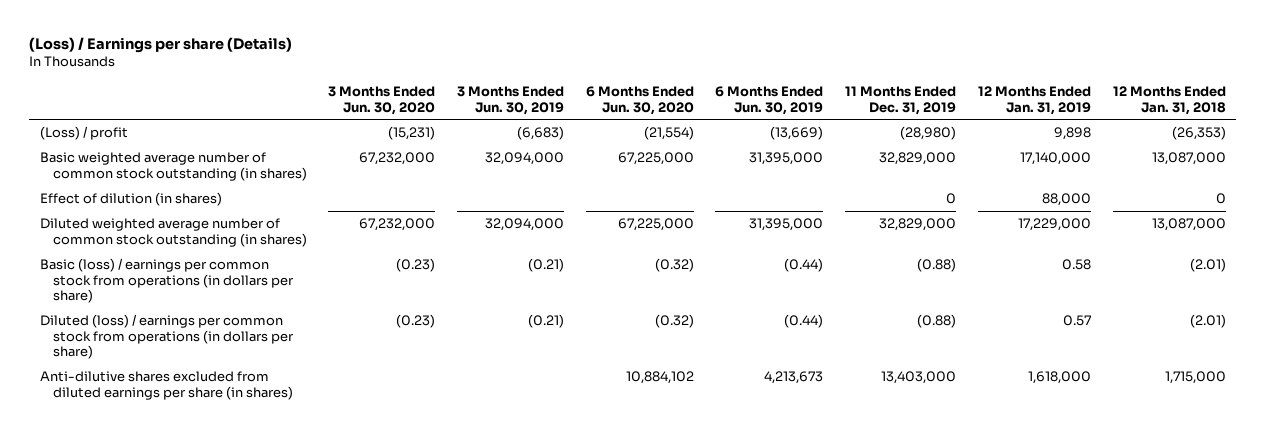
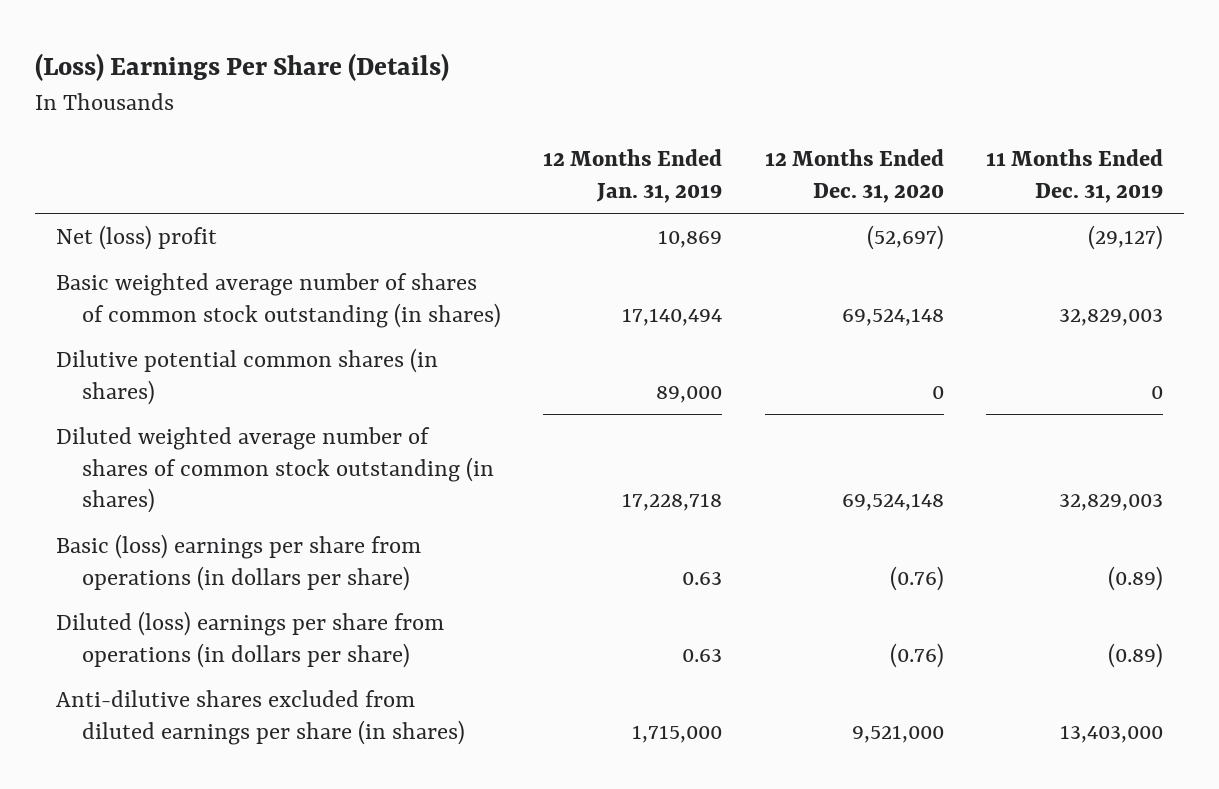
[28,36,292,53] (Loss) / Earnings per share (Details) -> [34,53,449,82] (Loss) Earnings Per Share (Details)
[328,86,436,115] 3 Months Ended Jun. 30, 2020 -> none
[457,86,565,115] 3 Months Ended Jun. 30, 2019 -> none
[585,86,694,115] 6 Months Ended Jun. 30, 2020 -> none
[715,86,824,115] 6 Months Ended Jun. 30, 2019 -> none
[1112,86,1226,115] 12 Months Ended Jan. 31, 2018 -> none
none -> [764,149,944,203] 12 Months Ended Dec. 31, 2020
[39,126,128,141] (Loss) / profit -> [56,225,218,251] Net (loss) profit
[900,126,957,141] (28,980) -> [1088,225,1164,251] (29,127)
[1053,127,1091,141] 9,898 -> [658,230,723,249] 10,869
[39,152,307,181] Basic weighted average number of common stock outstanding (in shares) -> [56,273,501,328] Basic weighted average number of shares of common stock outstanding (in shares)
[879,152,957,166] 32,829,000 -> [1059,308,1164,326] 32,829,003
[1019,152,1091,166] 17,140,000 -> [622,307,723,326] 17,140,494
[39,192,222,207] Effect of dilution (in shares) -> [56,348,439,405] Dilutive potential common shares (in shares)
[1041,193,1091,207] 88,000 -> [656,385,723,403] 89,000
[39,218,307,247] Diluted weighted average number of common stock outstanding (in shares) -> [56,427,494,514] Diluted weighted average number of shares of common stock outstanding (in shares)
[879,218,957,232] 32,829,000 -> [1059,494,1164,512] 32,829,003
[1017,218,1091,232] 17,229,000 -> [622,493,723,512] 17,228,718
[39,258,294,303] Basic (loss) / earnings per common stock from operations (in dollars per share) -> [56,534,422,591] Basic (loss) earnings per share from operations (in dollars per share)
[917,258,957,273] (0.88) -> [1108,565,1164,591] (0.89)
[1061,259,1091,271] 0.58 -> [682,571,723,585] 0.63
[39,314,294,359] Diluted (loss) / earnings per common stock from operations (in dollars per share) -> [56,611,445,668] Diluted (loss) earnings per share from operations (in dollars per share)
[917,314,957,329] (0.88) -> [1108,642,1164,668] (0.89)
[1062,315,1091,327] 0.57 -> [682,648,723,662] 0.63
[1027,371,1091,385] 1,618,000 -> [632,724,723,743] 1,715,000

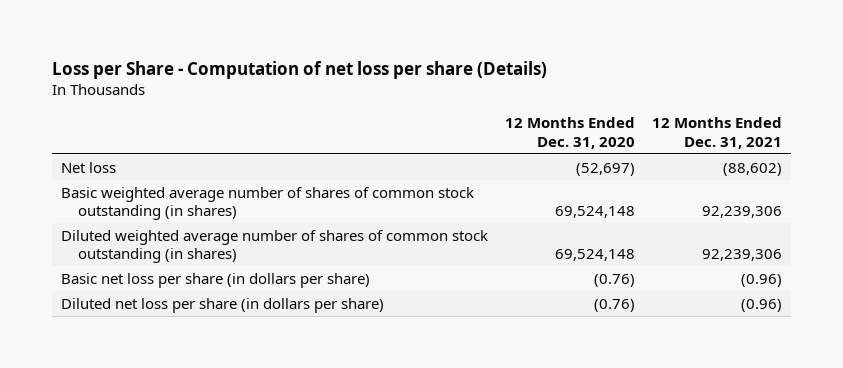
[34,53,449,82] (Loss) Earnings Per Share (Details) -> [51,61,547,80] Loss per Share - Computation of net loss per share (Details)
[543,149,723,203] 12 Months Ended Jan. 31, 2019 -> none
[986,149,1164,203] 11 Months Ended Dec. 31, 2019 -> none
none -> [652,116,783,149] 12 Months Ended Dec. 31, 2021
[56,225,218,251] Net (loss) profit -> [60,161,116,173] Net loss
[56,348,439,405] Dilutive potential common shares (in shares) -> none
[56,690,465,745] Anti-dilutive shares excluded from diluted earnings per share (in shares) -> none
[56,534,422,591] Basic (loss) earnings per share from operations (in dollars per share) -> [60,272,370,288] Basic net loss per share (in dollars per share)
[56,611,445,668] Diluted (loss) earnings per share from operations (in dollars per share) -> [60,297,384,313] Diluted net loss per share (in dollars per share)

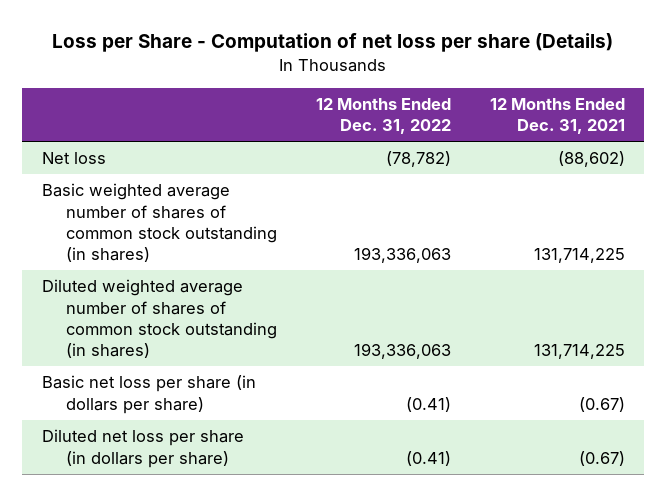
[504,116,635,149] 12 Months Ended Dec. 31, 2020 -> none
none -> [316,98,452,135] 12 Months Ended Dec. 31, 2022
[702,206,783,219] 92,239,306 -> [533,247,625,263] 131,714,225
[702,249,783,262] 92,239,306 -> [533,343,625,359] 131,714,225
[741,273,783,287] (0.96) -> [578,396,625,412] (0.67)
[741,298,783,312] (0.96) -> [578,450,625,466] (0.67)

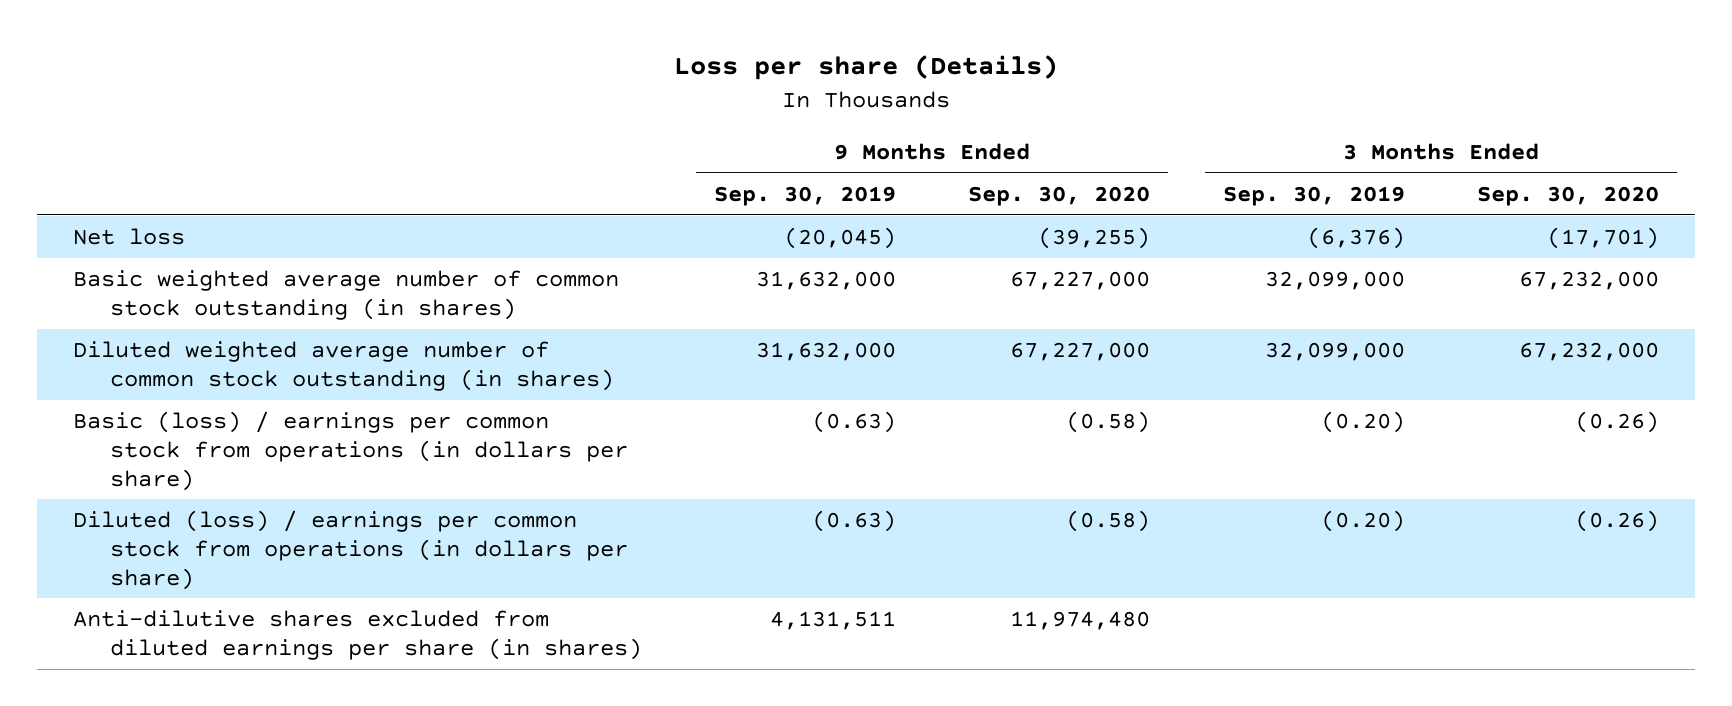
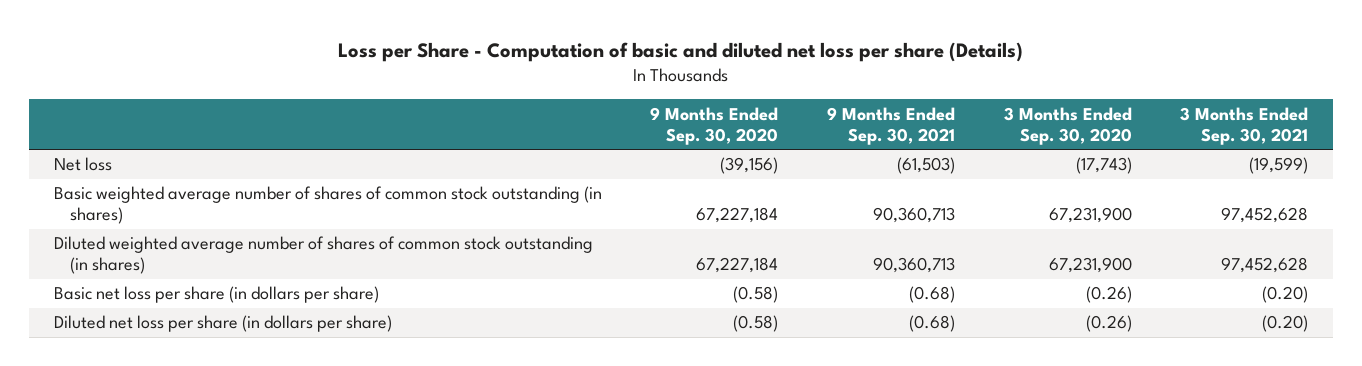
[673,55,1058,81] Loss per share (Details) -> [338,42,1024,63] Loss per Share - Computation of basic and diluted net loss per share (Details)
[713,185,896,206] Sep. 30, 2019 -> none
[1222,185,1405,206] Sep. 30, 2019 -> none
none -> [827,106,956,145] 9 Months Ended Sep. 30, 2021
none -> [1180,106,1309,145] 3 Months Ended Sep. 30, 2021
[72,610,642,660] Anti-dilutive shares excluded from diluted earnings per share (in shares) -> none
[1038,227,1151,250] (39,255) -> [720,157,779,175] (39,156)
[1547,227,1660,250] (17,701) -> [1075,157,1132,175] (17,743)
[72,270,619,320] Basic weighted average number of common stock outstanding (in shares) -> [53,186,602,225] Basic weighted average number of shares of common stock outstanding (in shares)
[1010,271,1151,291] 67,227,000 -> [696,207,779,224] 67,227,184
[1519,271,1660,291] 67,232,000 -> [1048,207,1132,224] 67,231,900
[72,341,614,391] Diluted weighted average number of common stock outstanding (in shares) -> [53,236,593,275] Diluted weighted average number of shares of common stock outstanding (in shares)
[1010,342,1151,362] 67,227,000 -> [696,257,779,274] 67,227,184
[1519,342,1660,362] 67,232,000 -> [1048,257,1132,274] 67,231,900
[72,411,628,491] Basic (loss) / earnings per common stock from operations (in dollars per share) -> [53,286,379,304] Basic net loss per share (in dollars per share)
[72,510,628,590] Diluted (loss) / earnings per common stock from operations (in dollars per share) -> [53,315,392,333] Diluted net loss per share (in dollars per share)

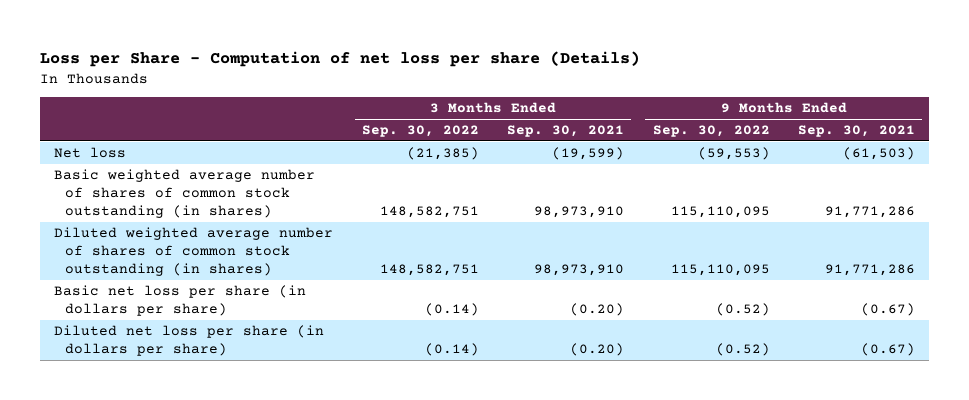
[338,42,1024,63] Loss per Share - Computation of basic and diluted net loss per share (Details) -> [39,50,640,67] Loss per Share - Computation of net loss per share (Details)
[650,106,779,145] 9 Months Ended Sep. 30, 2020 -> none
[1003,106,1132,145] 3 Months Ended Sep. 30, 2020 -> none
none -> [361,125,479,138] Sep. 30, 2022
none -> [652,125,770,138] Sep. 30, 2022
[873,207,956,224] 90,360,713 -> [824,206,915,219] 91,771,286
[1221,207,1309,224] 97,452,628 -> [534,206,625,219] 98,973,910
[873,257,956,274] 90,360,713 -> [824,264,915,277] 91,771,286
[1221,257,1309,274] 97,452,628 -> [534,264,625,277] 98,973,910
[909,286,956,304] (0.68) -> [860,303,915,317] (0.67)
[909,315,956,333] (0.68) -> [860,343,915,357] (0.67)

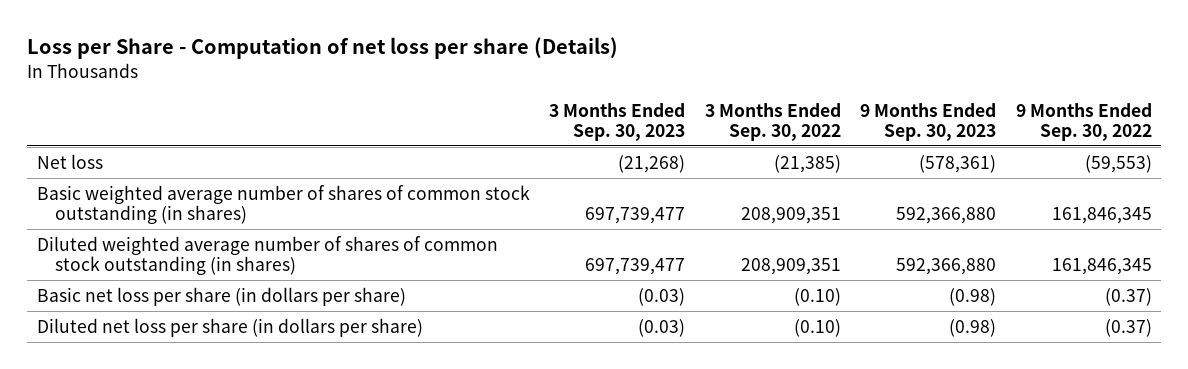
[507,125,625,138] Sep. 30, 2021 -> none
[797,125,915,138] Sep. 30, 2021 -> none
none -> [549,102,686,142] 3 Months Ended Sep. 30, 2023
none -> [860,102,997,142] 9 Months Ended Sep. 30, 2023
[379,206,479,219] 148,582,751 -> [740,207,841,225] 208,909,351
[670,206,770,219] 115,110,095 -> [1051,207,1152,225] 161,846,345
[379,264,479,277] 148,582,751 -> [740,258,841,276] 208,909,351
[670,264,770,277] 115,110,095 -> [1051,258,1152,276] 161,846,345
[424,303,479,317] (0.14) -> [793,287,841,306] (0.10)
[715,303,770,317] (0.52) -> [1104,287,1152,306] (0.37)
[424,343,479,357] (0.14) -> [793,318,841,337] (0.10)
[715,343,770,357] (0.52) -> [1104,318,1152,337] (0.37)

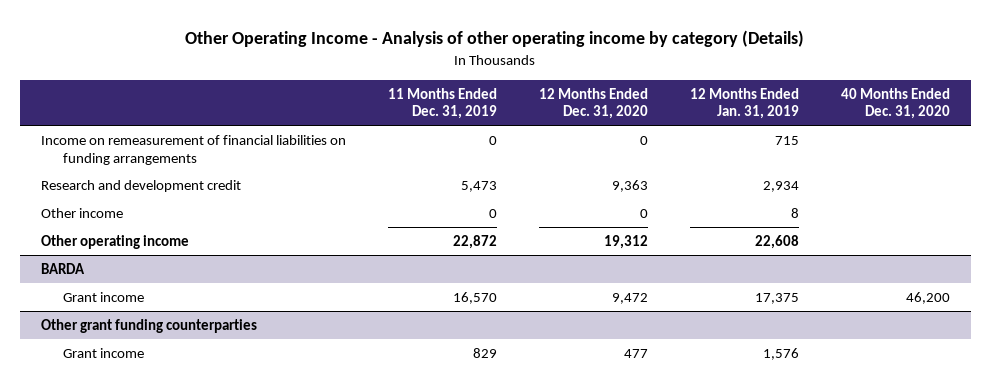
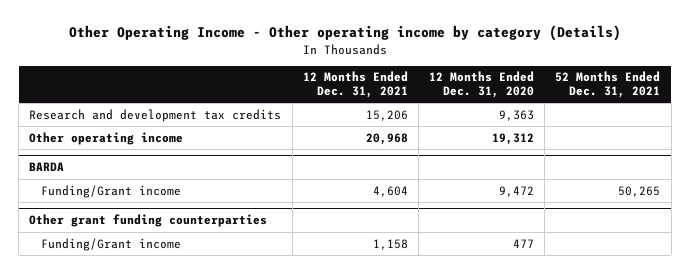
[185,30,805,48] Other Operating Income - Analysis of other operating income by category (Details) -> [68,25,621,42] Other Operating Income - Other operating income by category (Details)
[388,87,498,120] 11 Months Ended Dec. 31, 2019 -> none
[689,87,799,120] 12 Months Ended Jan. 31, 2019 -> none
[840,87,950,120] 40 Months Ended Dec. 31, 2020 -> none
none -> [302,71,408,99] 12 Months Ended Dec. 31, 2021
none -> [555,71,661,99] 52 Months Ended Dec. 31, 2021
[41,134,347,165] Income on remeasurement of financial liabilities on funding arrangements -> none
[41,207,124,218] Other income -> none
[41,179,242,192] Research and development credit -> [29,108,282,122] Research and development tax credits
[62,291,144,302] Grant income -> [41,184,182,198] Funding/Grant income
[62,347,144,358] Grant income -> [41,237,182,251] Funding/Grant income

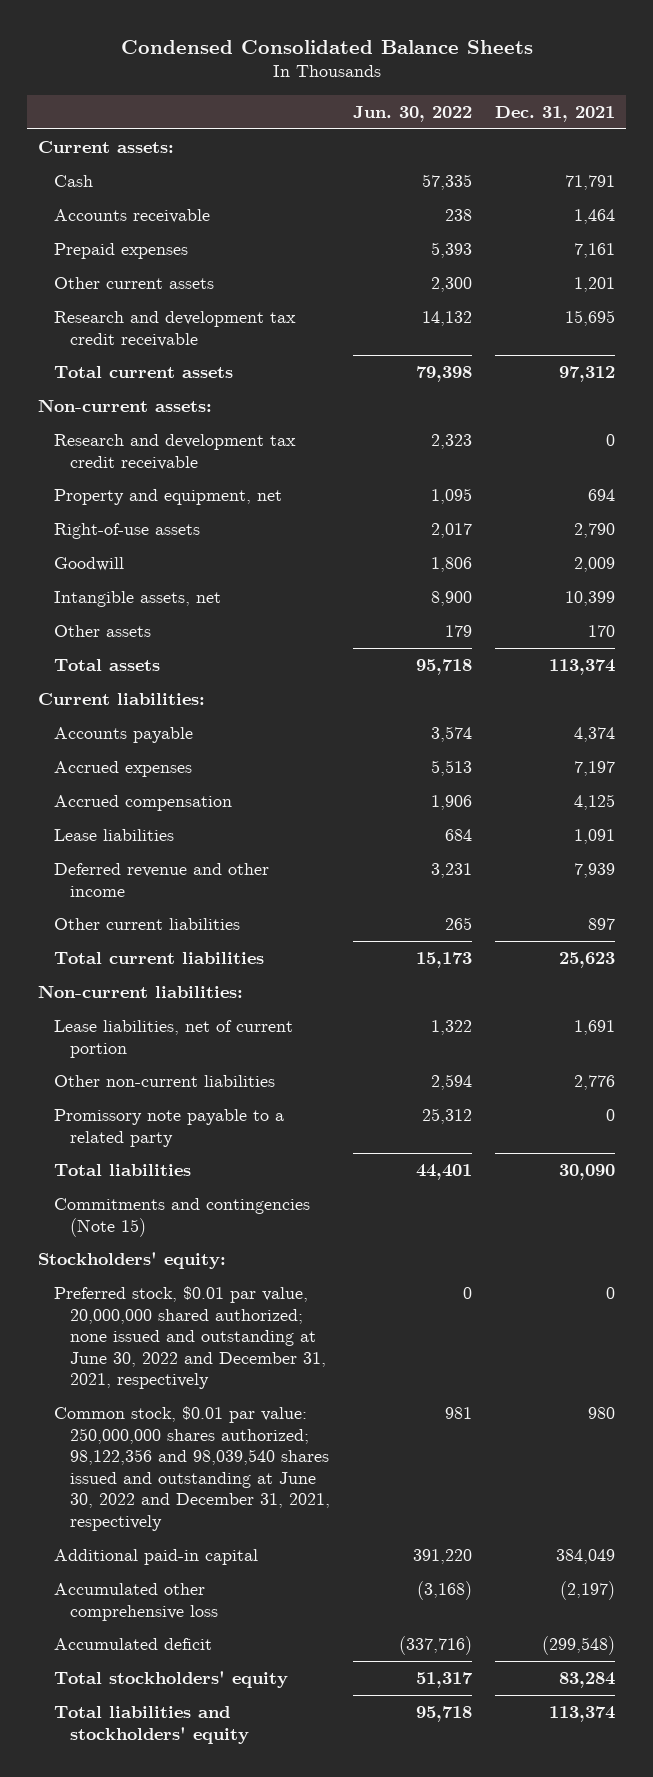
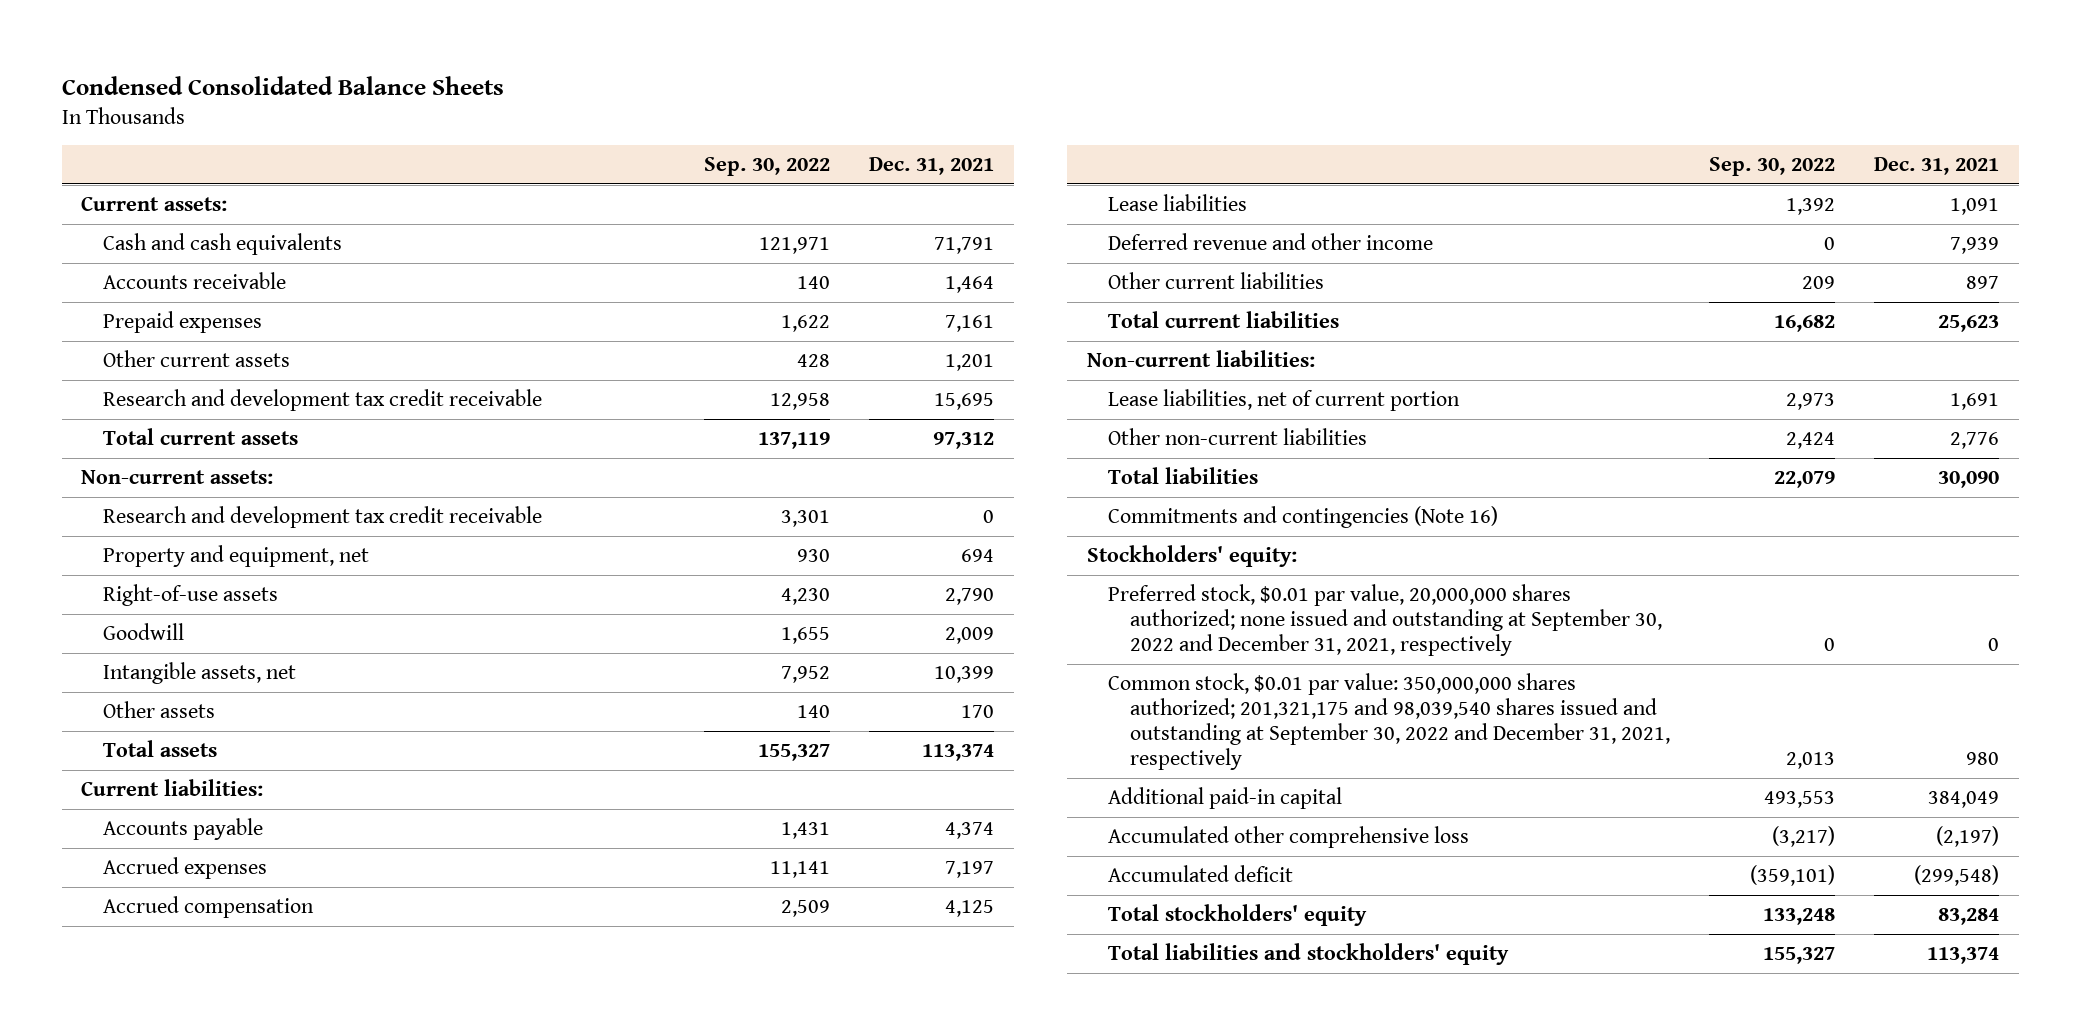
[353,105,473,122] Jun. 30, 2022 -> none
none -> [703,156,830,176] Sep. 30, 2022
[54,174,94,187] Cash -> [102,232,342,255] Cash and cash equivalents
[54,1108,285,1147] Promissory note payable to a related party -> none
[54,1197,311,1237] Commitments and contingencies (Note 15) -> [1108,505,1499,528] Commitments and contingencies (Note 16)
[54,1285,327,1390] Preferred stock, $0.01 par value, 20,000,000 shared authorized; none issued and outstanding at June 30, 2022 and December 31, 2021, respectively -> [1108,583,1662,657] Preferred stock, $0.01 par value, 20,000,000 shares authorized; none issued and outstanding at September 30, 2022 and December 31, 2021, respectively
[54,1405,331,1531] Common stock, $0.01 par value: 250,000,000 shares authorized; 98,122,356 and 98,039,540 shares issued and outstanding at June 30, 2022 and December 31, 2021, respectively -> [1108,672,1670,771] Common stock, $0.01 par value: 350,000,000 shares authorized; 201,321,175 and 98,039,540 shares issued and outstanding at September 30, 2022 and December 31, 2021, respectively

